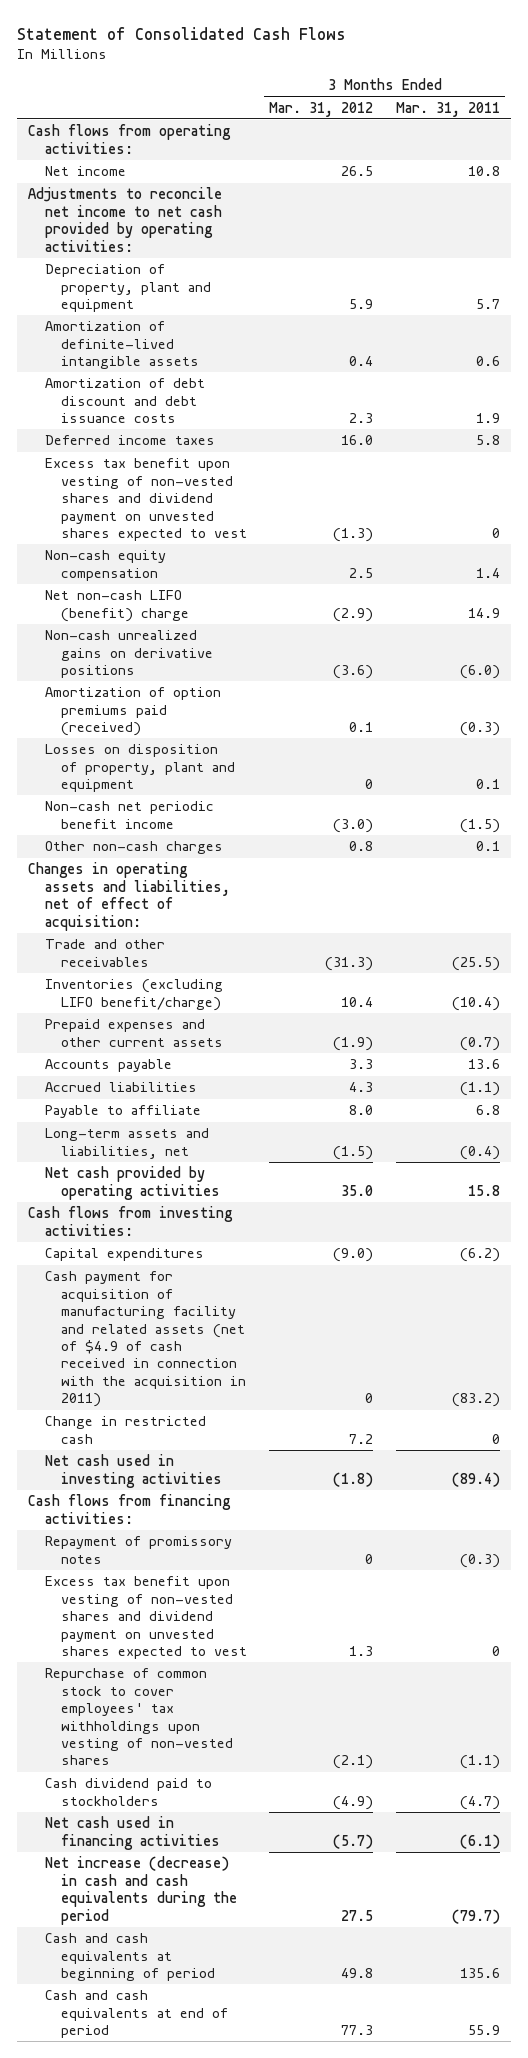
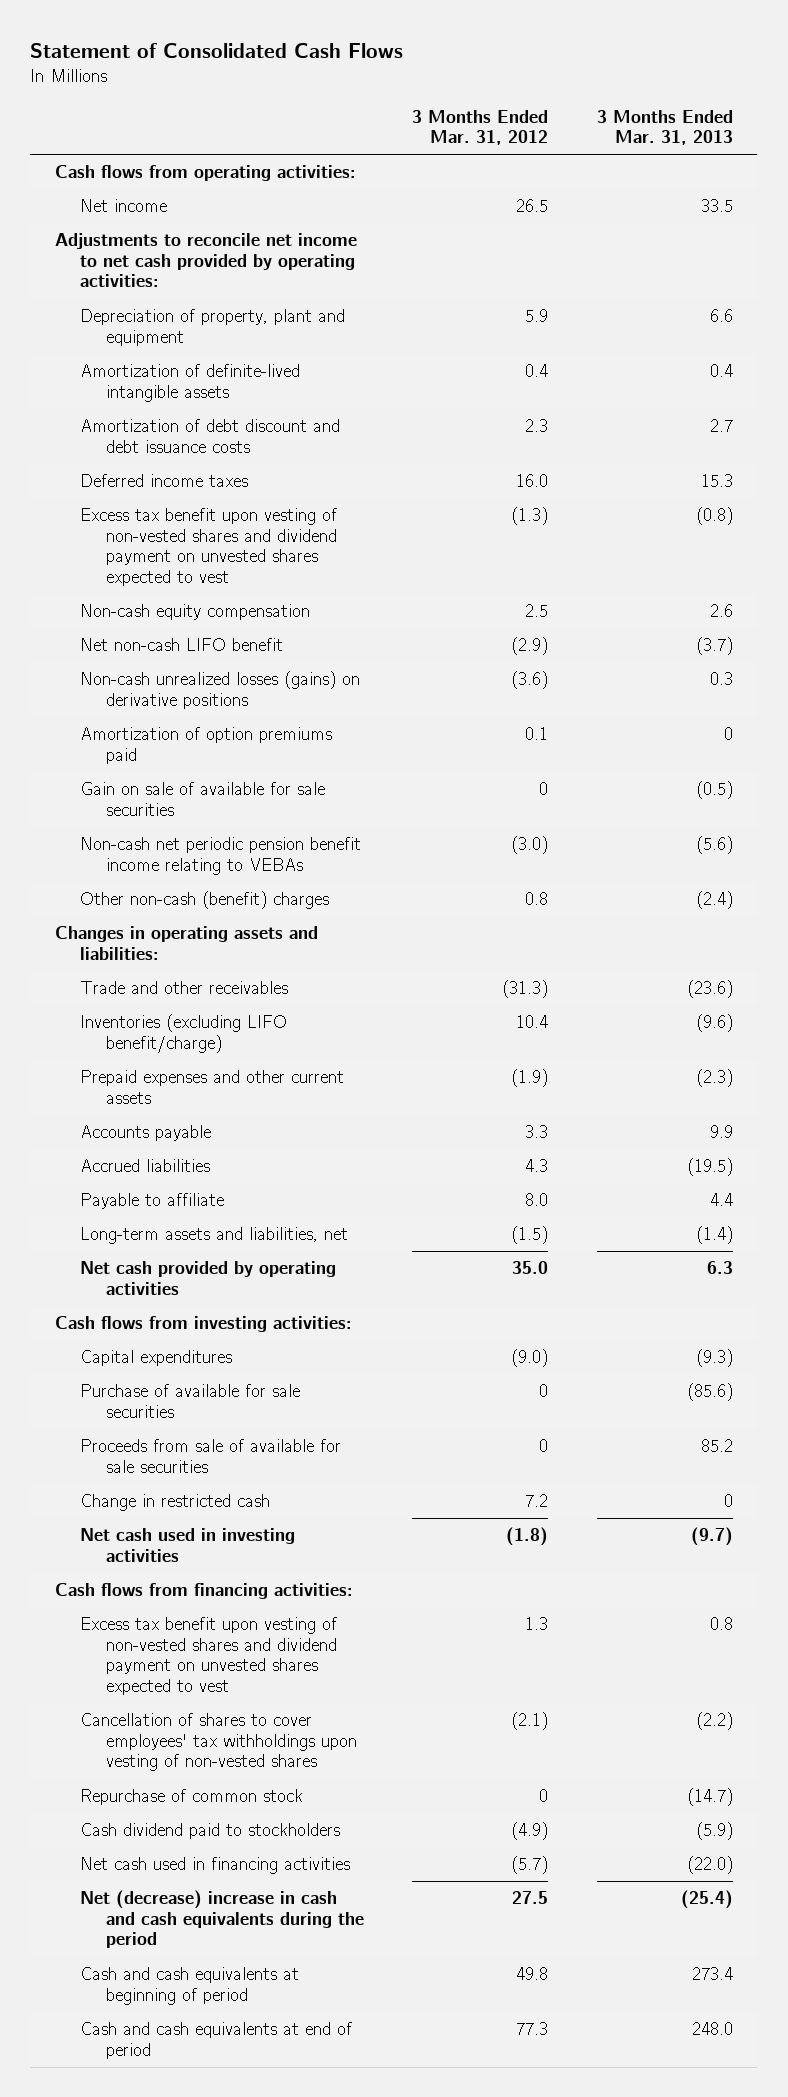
[395,101,500,117] Mar. 31, 2011 -> none
none -> [596,109,733,146] 3 Months Ended Mar. 31, 2013
[44,744,235,793] Losses on disposition of property, plant and equipment -> none
[44,590,189,622] Net non-cash LIFO (benefit) charge -> [80,638,284,652] Net non-cash LIFO benefit
[44,630,213,679] Non-cash unrealized gains on derivative positions -> [80,671,361,709] Non-cash unrealized losses (gains) on derivative positions
[44,687,221,737] Amortization of option premiums paid (received) -> [80,727,333,764] Amortization of option premiums paid
none -> [80,782,326,816] Gain on sale of available for sale securities
[44,801,214,829] Non-cash net periodic benefit income -> [80,837,362,875] Non-cash net periodic pension benefit income relating to VEBAs
[44,841,223,855] Other non-cash charges -> [80,891,330,910] Other non-cash (benefit) charges
[28,862,230,931] Changes in operating assets and liabilities, net of effect of acquisition: -> [54,926,318,960] Changes in operating assets and liabilities:
[44,1271,246,1408] Cash payment for acquisition of manufacturing facility and related assets (net of $4.9 of cash received in connection with the acquisition in 2011) -> none
none -> [80,1384,301,1418] Purchase of available for sale securities
none -> [80,1439,342,1473] Proceeds from sale of available for sale securities
[44,1536,232,1564] Repayment of promissory notes -> none
[44,1668,233,1766] Repurchase of common stock to cover employees' tax withholdings upon vesting of non-vested shares -> [80,1713,358,1772] Cancellation of shares to cover employees' tax withholdings upon vesting of non-vested shares
none -> [80,1789,304,1806] Repurchase of common stock
[44,1856,237,1925] Net increase (decrease) in cash and cash equivalents during the period -> [80,1890,365,1949] Net (decrease) increase in cash and cash equivalents during the period

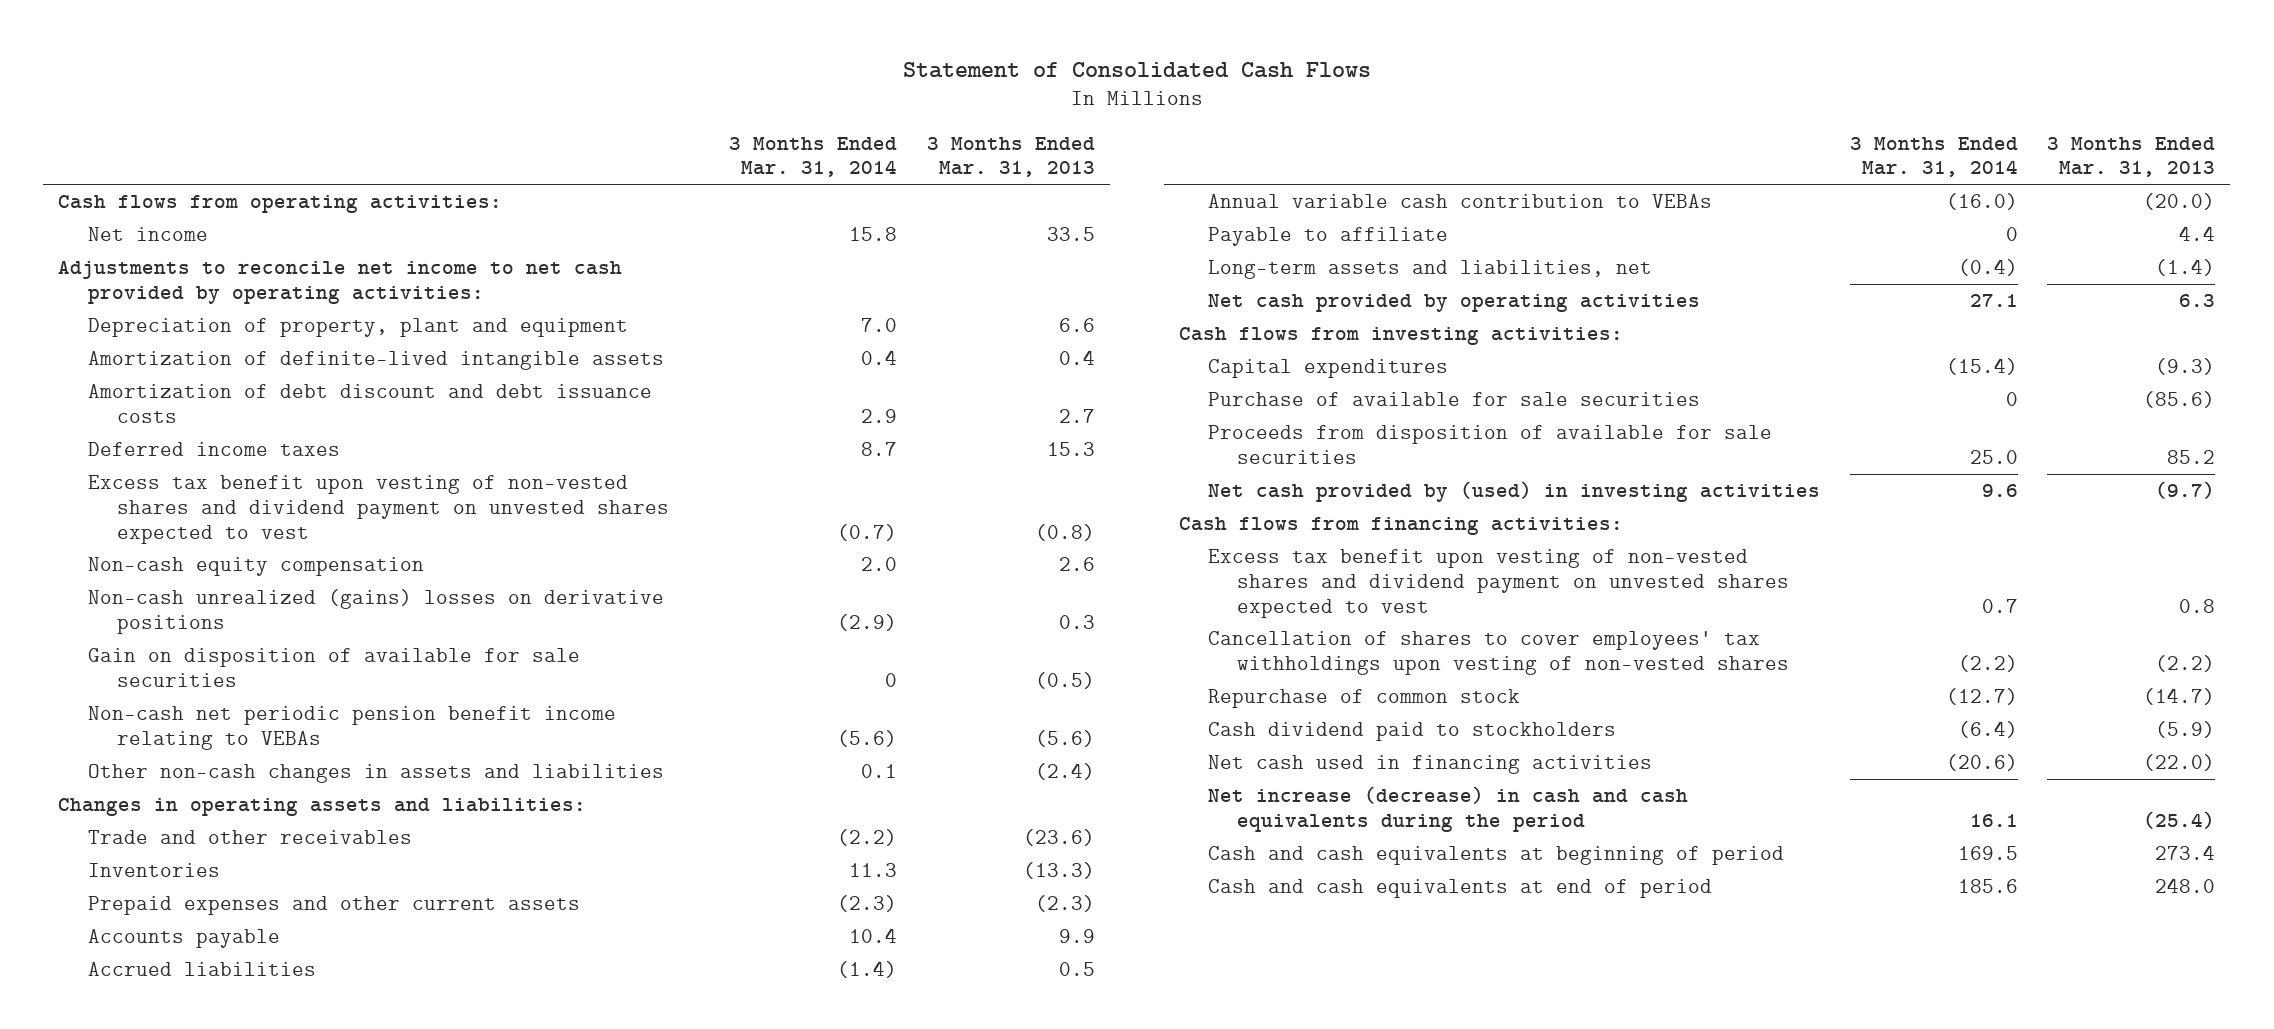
[412,109,549,146] 3 Months Ended Mar. 31, 2012 -> none
none -> [729,136,898,178] 3 Months Ended Mar. 31, 2014
[80,638,284,652] Net non-cash LIFO benefit -> none
[80,727,333,764] Amortization of option premiums paid -> none
[80,671,361,709] Non-cash unrealized losses (gains) on derivative positions -> [87,588,664,634] Non-cash unrealized (gains) losses on derivative positions
[80,782,326,816] Gain on sale of available for sale securities -> [87,647,580,687] Gain on disposition of available for sale securities
[80,891,330,910] Other non-cash (benefit) charges -> [87,763,664,783] Other non-cash changes in assets and liabilities
[80,1014,288,1053] Inventories (excluding LIFO benefit/charge) -> [87,862,220,877] Inventories
[695,1014,733,1033] (9.6) -> [1023,861,1096,879] (13.3)
[686,1158,733,1177] (19.5) -> [1059,961,1096,976] 0.5
none -> [1207,193,1712,208] Annual variable cash contribution to VEBAs
[80,1494,271,1512] Change in restricted cash -> none
[80,1439,342,1473] Proceeds from sale of available for sale securities -> [1207,424,1772,464] Proceeds from disposition of available for sale securities
[80,1528,296,1562] Net cash used in investing activities -> [1207,480,1820,502] Net cash provided by (used) in investing activities
[80,1890,365,1949] Net (decrease) increase in cash and cash equivalents during the period -> [1207,785,1688,832] Net increase (decrease) in cash and cash equivalents during the period

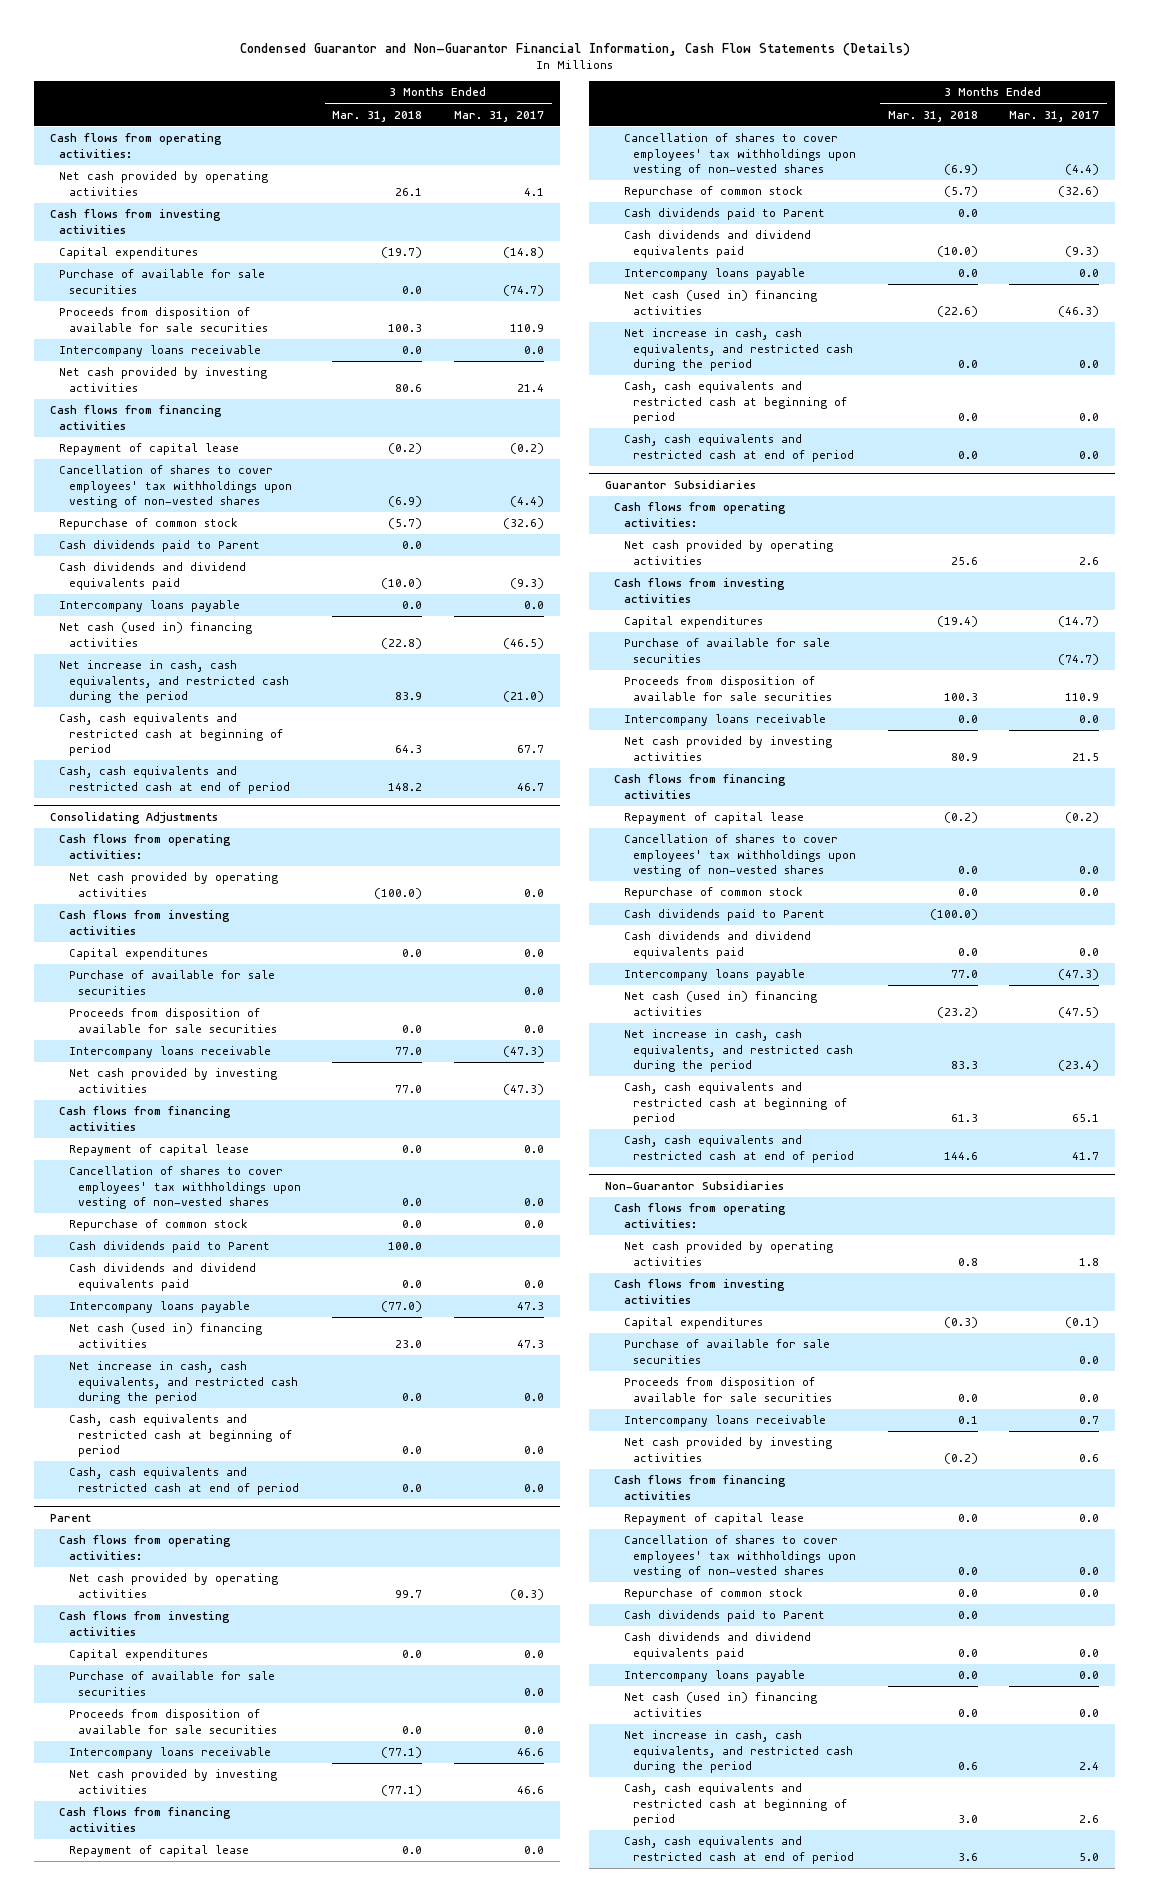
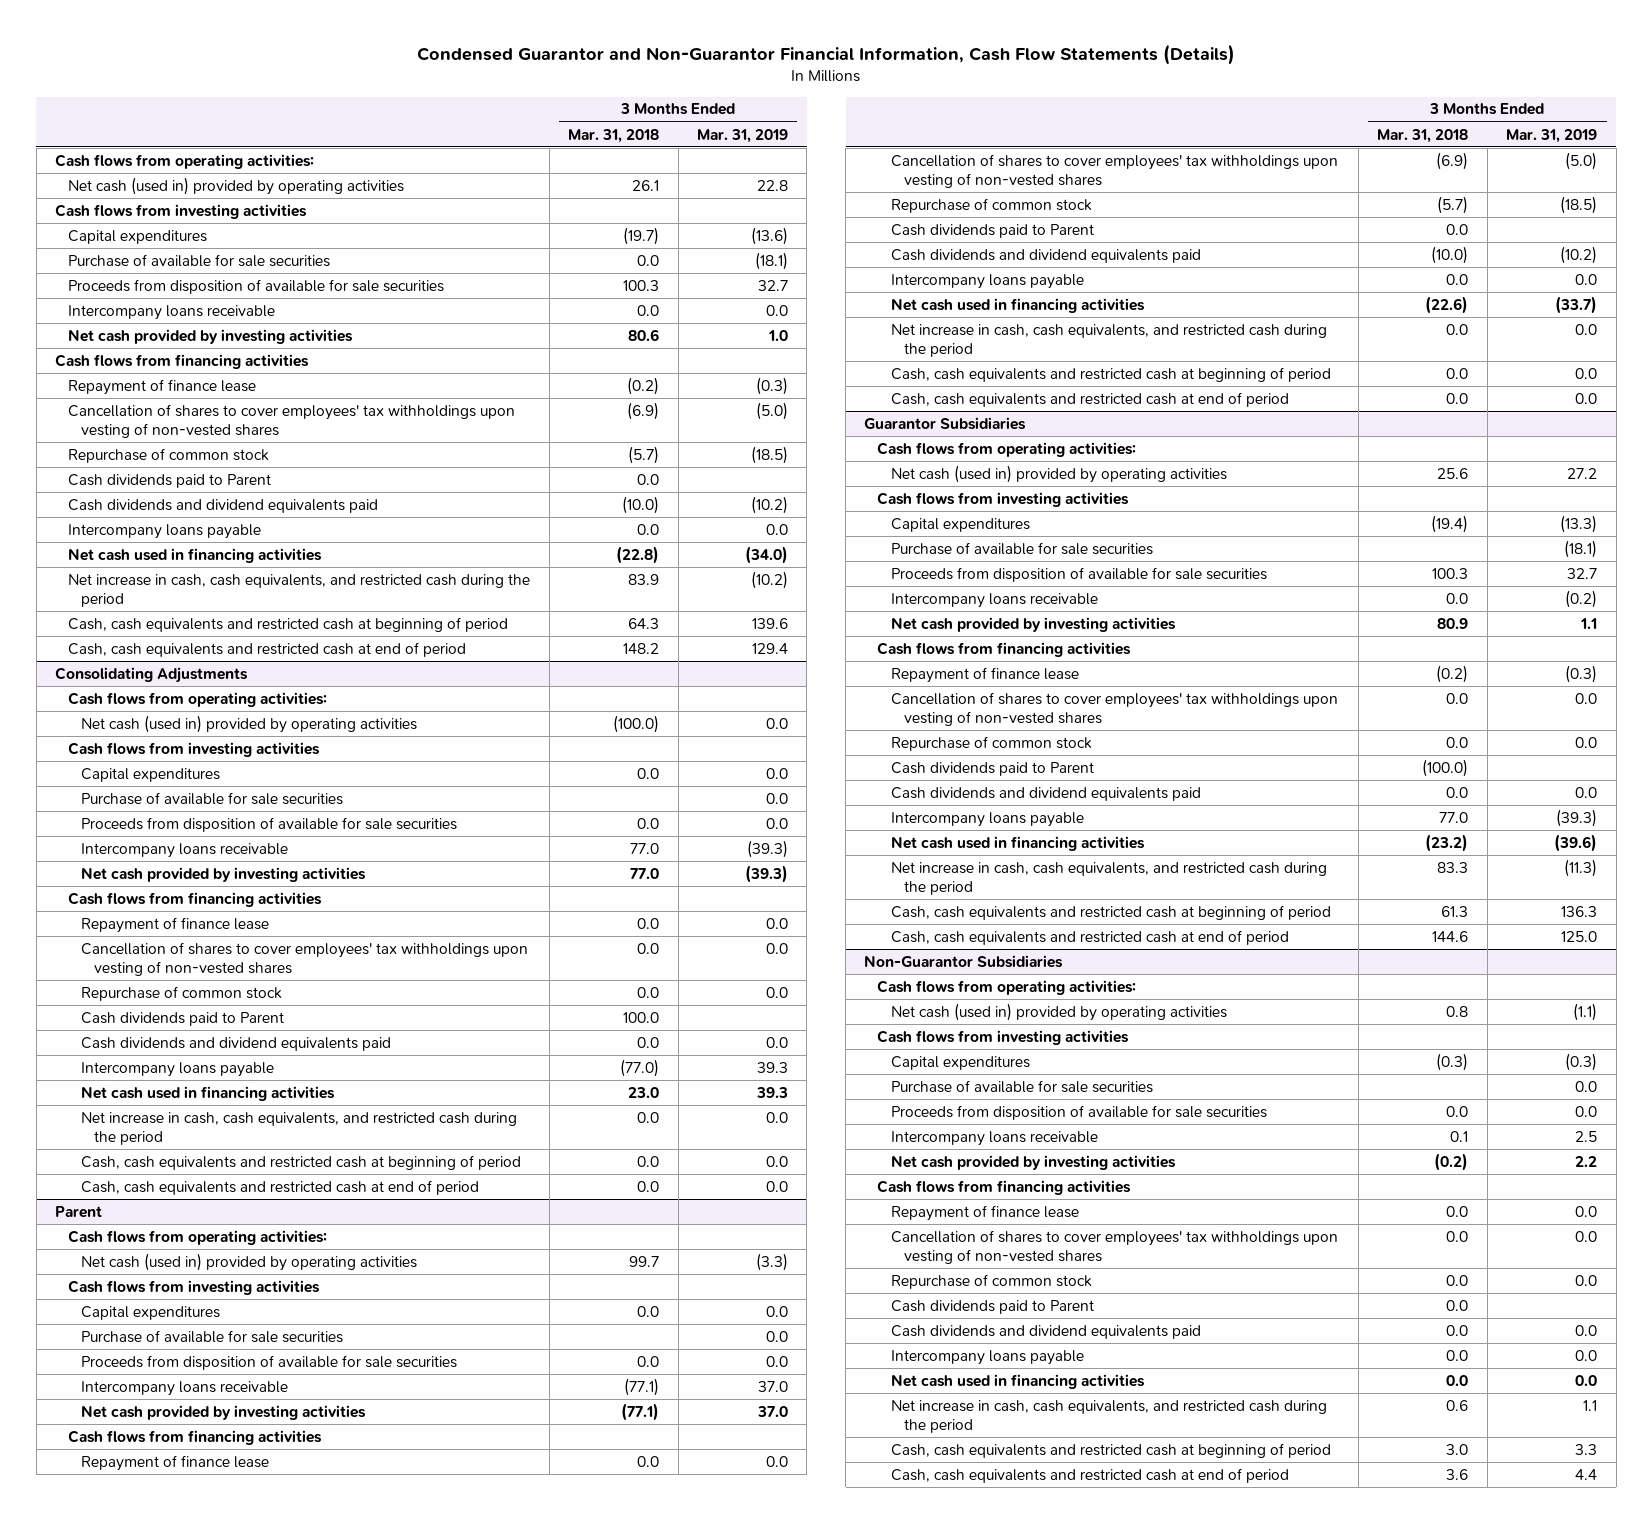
[453,110,544,122] Mar. 31, 2017 -> none
none -> [697,128,789,143] Mar. 31, 2019
[59,171,269,196] Net cash provided by operating activities -> [68,176,405,195] Net cash (used in) provided by operating activities
[59,443,240,456] Repayment of capital lease -> [68,378,257,395] Repayment of finance lease
[59,622,253,647] Net cash (used in) financing activities -> [68,547,323,563] Net cash used in financing activities
[68,872,278,897] Net cash provided by operating activities -> [81,714,418,733] Net cash (used in) provided by operating activities
[68,1144,249,1157] Repayment of capital lease -> [81,916,270,933] Repayment of finance lease
[68,1323,262,1348] Net cash (used in) financing activities -> [81,1085,336,1101] Net cash used in financing activities
[68,1573,278,1598] Net cash provided by operating activities -> [81,1252,418,1271] Net cash (used in) provided by operating activities
[68,1845,249,1858] Repayment of capital lease -> [81,1454,270,1471] Repayment of finance lease
[623,290,817,315] Net cash (used in) financing activities -> [890,297,1145,313] Net cash used in financing activities
[623,540,833,565] Net cash provided by operating activities -> [890,464,1227,483] Net cash (used in) provided by operating activities
[623,812,804,825] Repayment of capital lease -> [890,666,1079,683] Repayment of finance lease
[623,991,817,1016] Net cash (used in) financing activities -> [890,835,1145,851] Net cash used in financing activities
[623,1241,833,1266] Net cash provided by operating activities -> [890,1002,1227,1021] Net cash (used in) provided by operating activities
[623,1513,804,1526] Repayment of capital lease -> [890,1204,1079,1221] Repayment of finance lease
[623,1692,817,1717] Net cash (used in) financing activities -> [890,1373,1145,1389] Net cash used in financing activities

